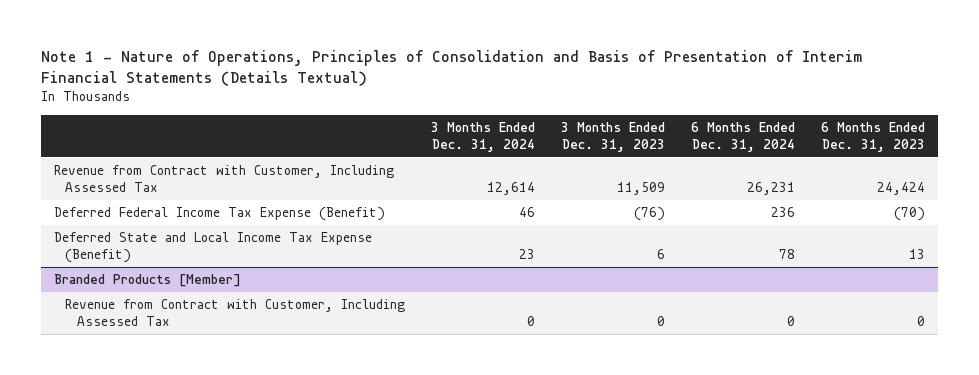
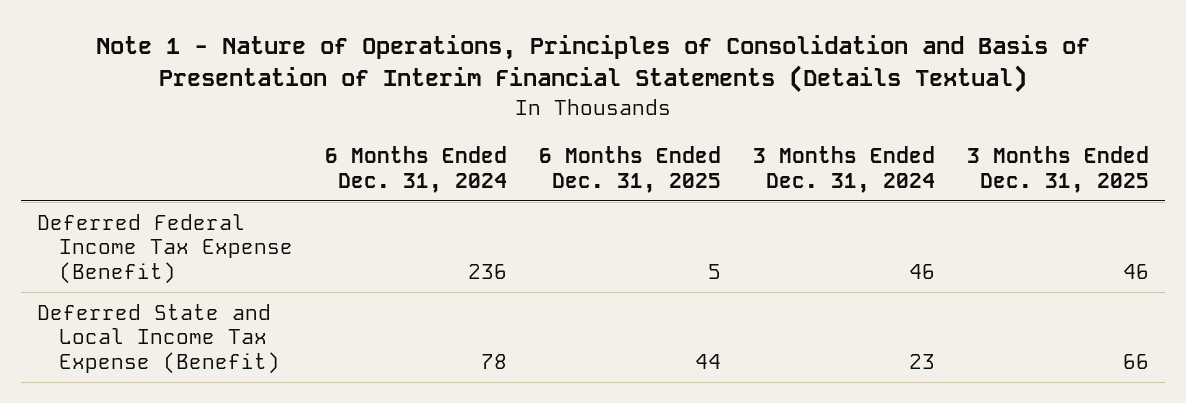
[561,122,666,153] 3 Months Ended Dec. 31, 2023 -> none
[821,122,926,153] 6 Months Ended Dec. 31, 2023 -> none
none -> [539,146,722,193] 6 Months Ended Dec. 31, 2025
none -> [966,146,1149,193] 3 Months Ended Dec. 31, 2025
[53,165,394,193] Revenue from Contract with Customer, Including Assessed Tax -> none
[53,274,241,288] Branded Products [Member] -> none
[65,299,406,327] Revenue from Contract with Customer, Including Assessed Tax -> none

